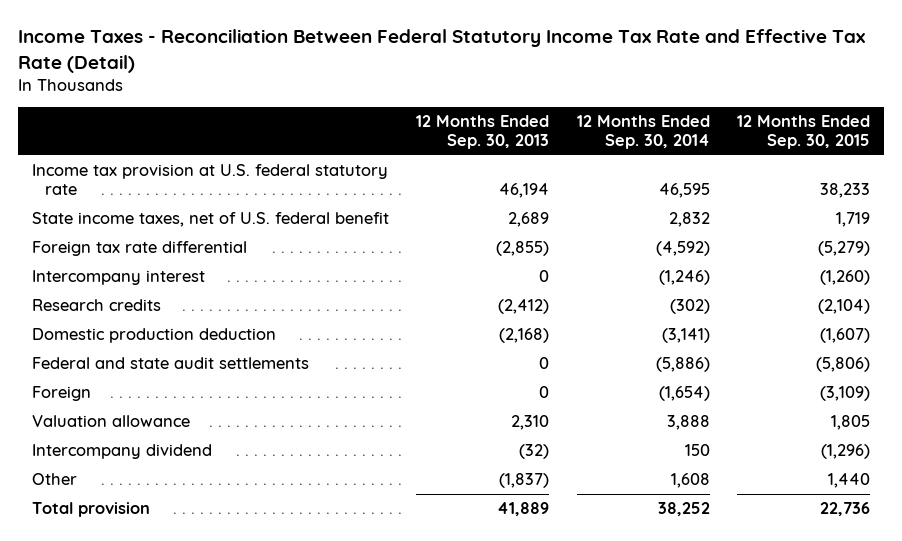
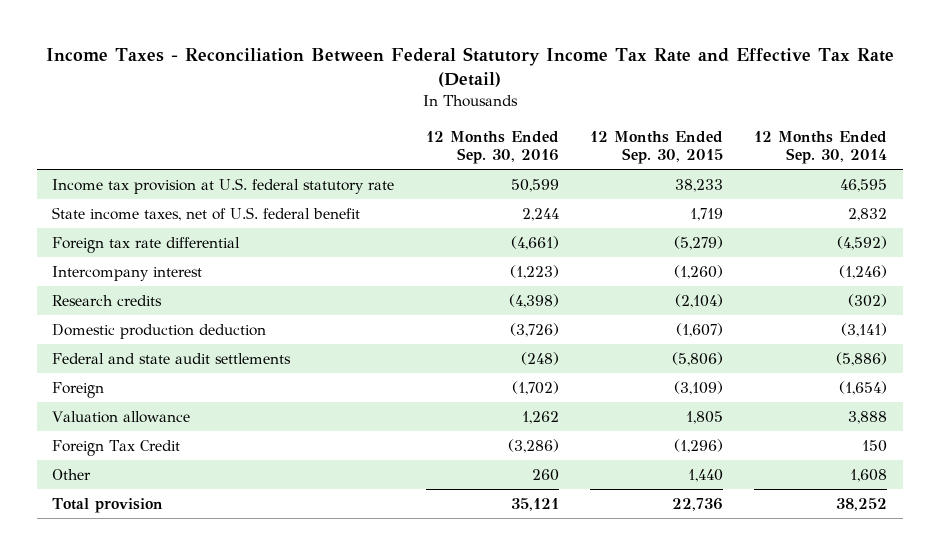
[416,115,550,150] 12 Months Ended Sep. 30, 2013 -> none
none -> [425,130,559,165] 12 Months Ended Sep. 30, 2016
[31,444,212,460] Intercompany dividend -> [52,439,181,456] Foreign Tax Credit

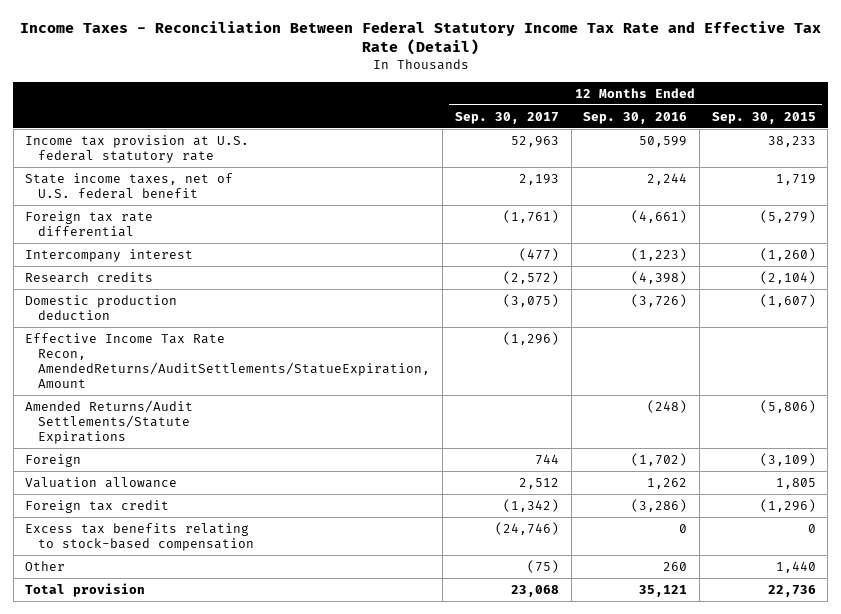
[753,130,887,165] 12 Months Ended Sep. 30, 2014 -> none
none -> [454,111,559,124] Sep. 30, 2017
none -> [25,332,431,388] Effective Income Tax Rate Recon, AmendedReturns/AuditSettlements/StatueExpiration, Amount
[52,352,292,364] Federal and state audit settlements -> [25,399,194,444] Amended Returns/Audit Settlements/Statute Expirations
[52,439,181,456] Foreign Tax Credit -> [25,499,170,513] Foreign tax credit
none -> [25,522,255,551] Excess tax benefits relating to stock-based compensation

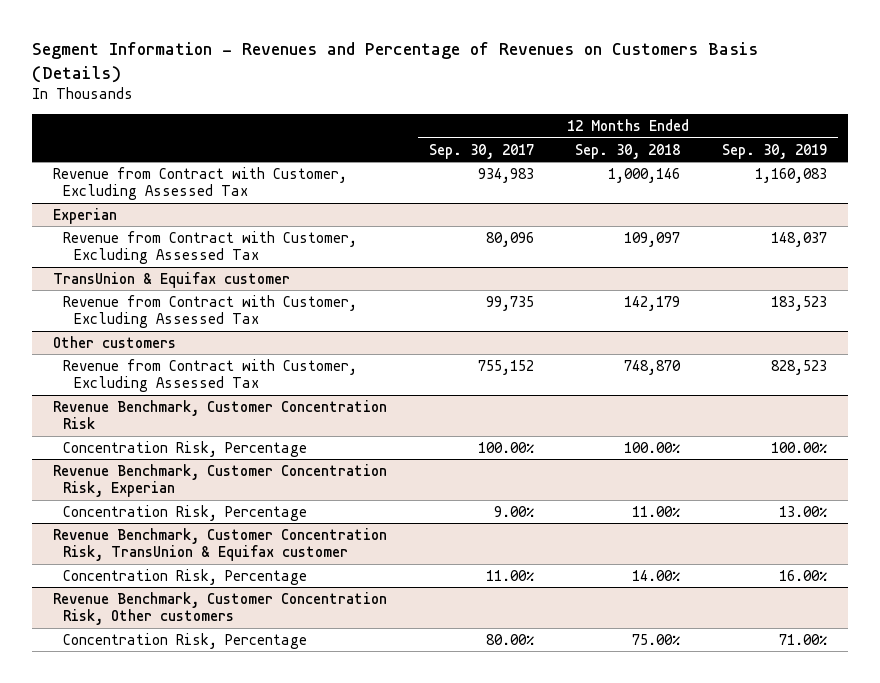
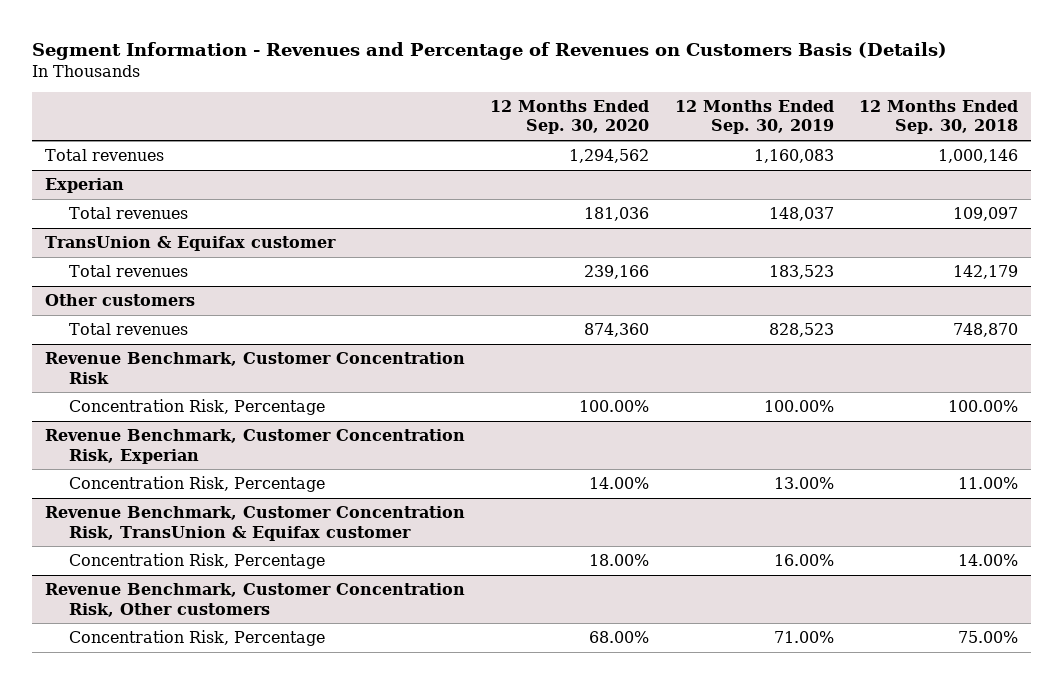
[428,143,534,159] Sep. 30, 2017 -> none
none -> [490,99,650,135] 12 Months Ended Sep. 30, 2020
[52,166,347,201] Revenue from Contract with Customer, Excluding Assessed Tax -> [44,148,164,161] Total revenues
[63,230,358,265] Revenue from Contract with Customer, Excluding Assessed Tax -> [68,206,188,219] Total revenues
[63,294,358,329] Revenue from Contract with Customer, Excluding Assessed Tax -> [68,264,188,277] Total revenues
[63,358,358,393] Revenue from Contract with Customer, Excluding Assessed Tax -> [68,322,188,335] Total revenues

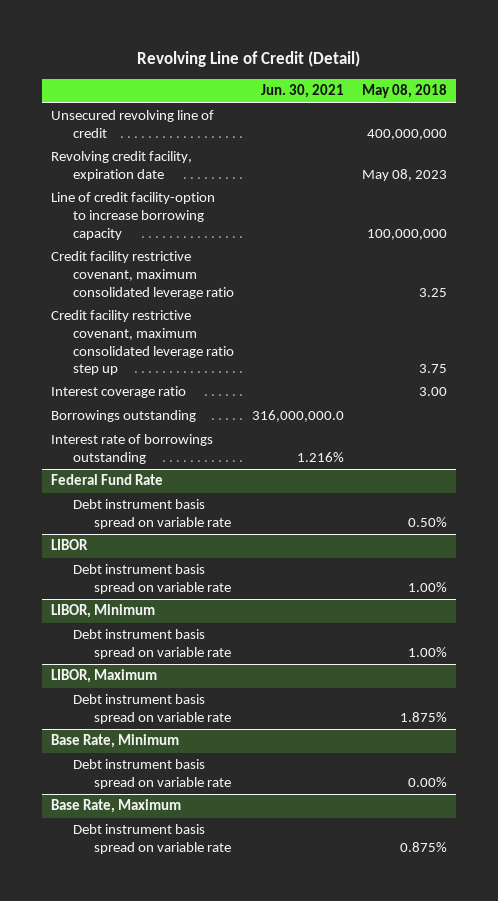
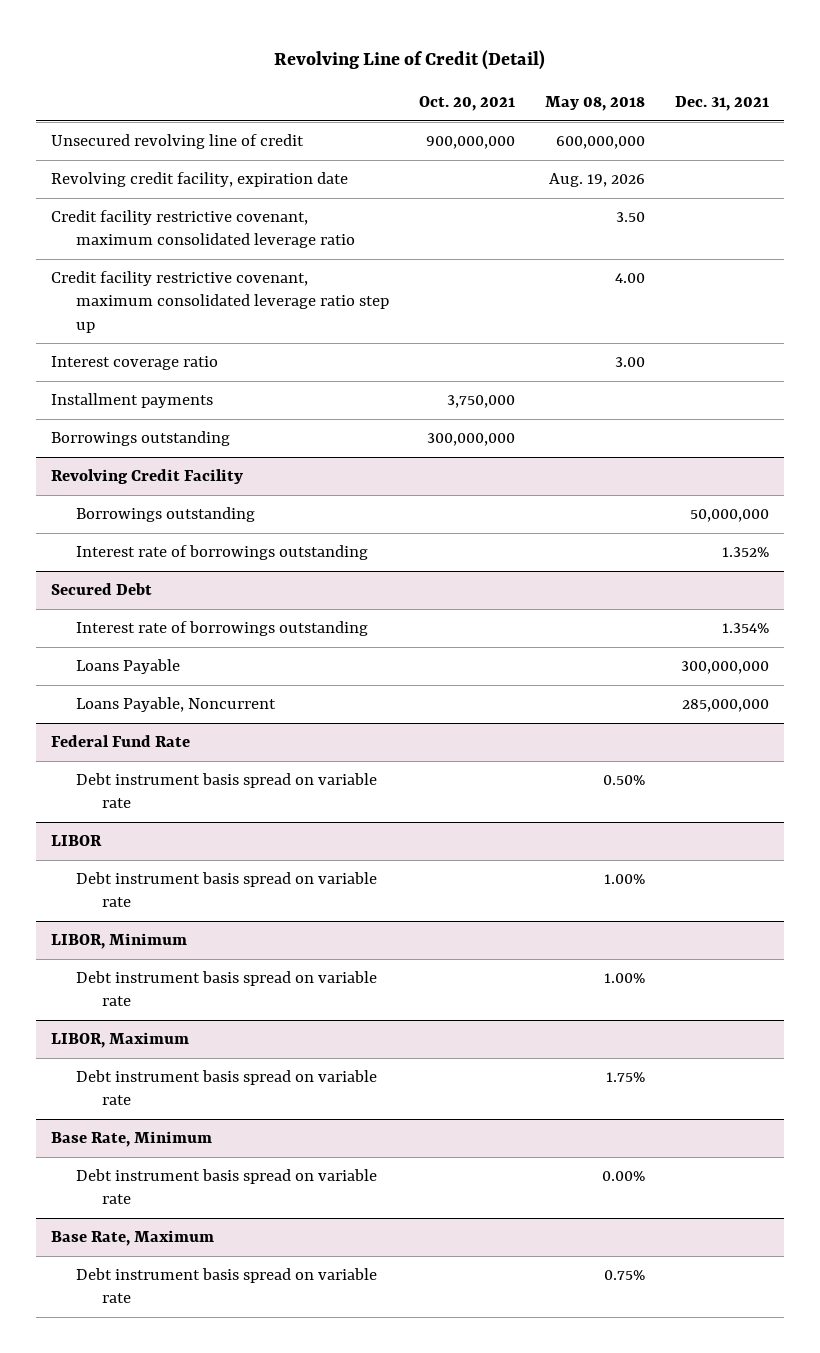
[260,84,344,99] Jun. 30, 2021 -> none
none -> [419,95,516,111] Oct. 20, 2021
none -> [675,95,770,111] Dec. 31, 2021
[50,192,215,240] Line of credit facility-option to increase borrowing capacity -> none
[367,129,448,141] 400,000,000 -> [556,136,646,150] 600,000,000
[362,169,448,182] May 08, 2023 -> [549,173,646,188] Aug. 19, 2026
[419,287,448,297] 3.25 -> [616,212,646,223] 3.50
[419,364,448,374] 3.75 -> [615,273,646,284] 4.00
none -> [51,393,214,409] Installment payments
none -> [51,469,244,485] Revolving Credit Facility
none -> [76,507,256,523] Borrowings outstanding
none -> [51,583,153,596] Secured Debt
none -> [76,621,369,637] Interest rate of borrowings outstanding
none -> [76,659,181,675] Loans Payable
none -> [76,697,277,713] Loans Payable, Noncurrent
[400,712,448,723] 1.875% -> [606,1072,646,1083] 1.75%
[400,842,448,853] 0.875% -> [604,1270,646,1281] 0.75%

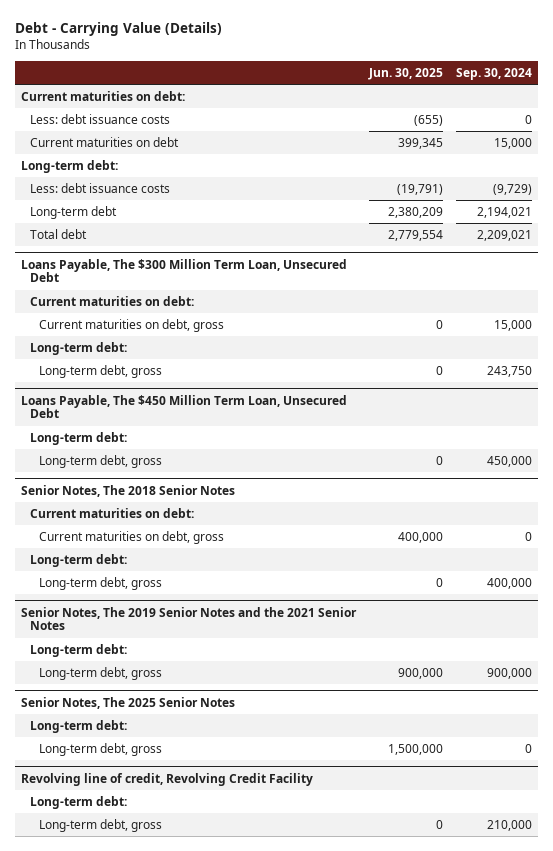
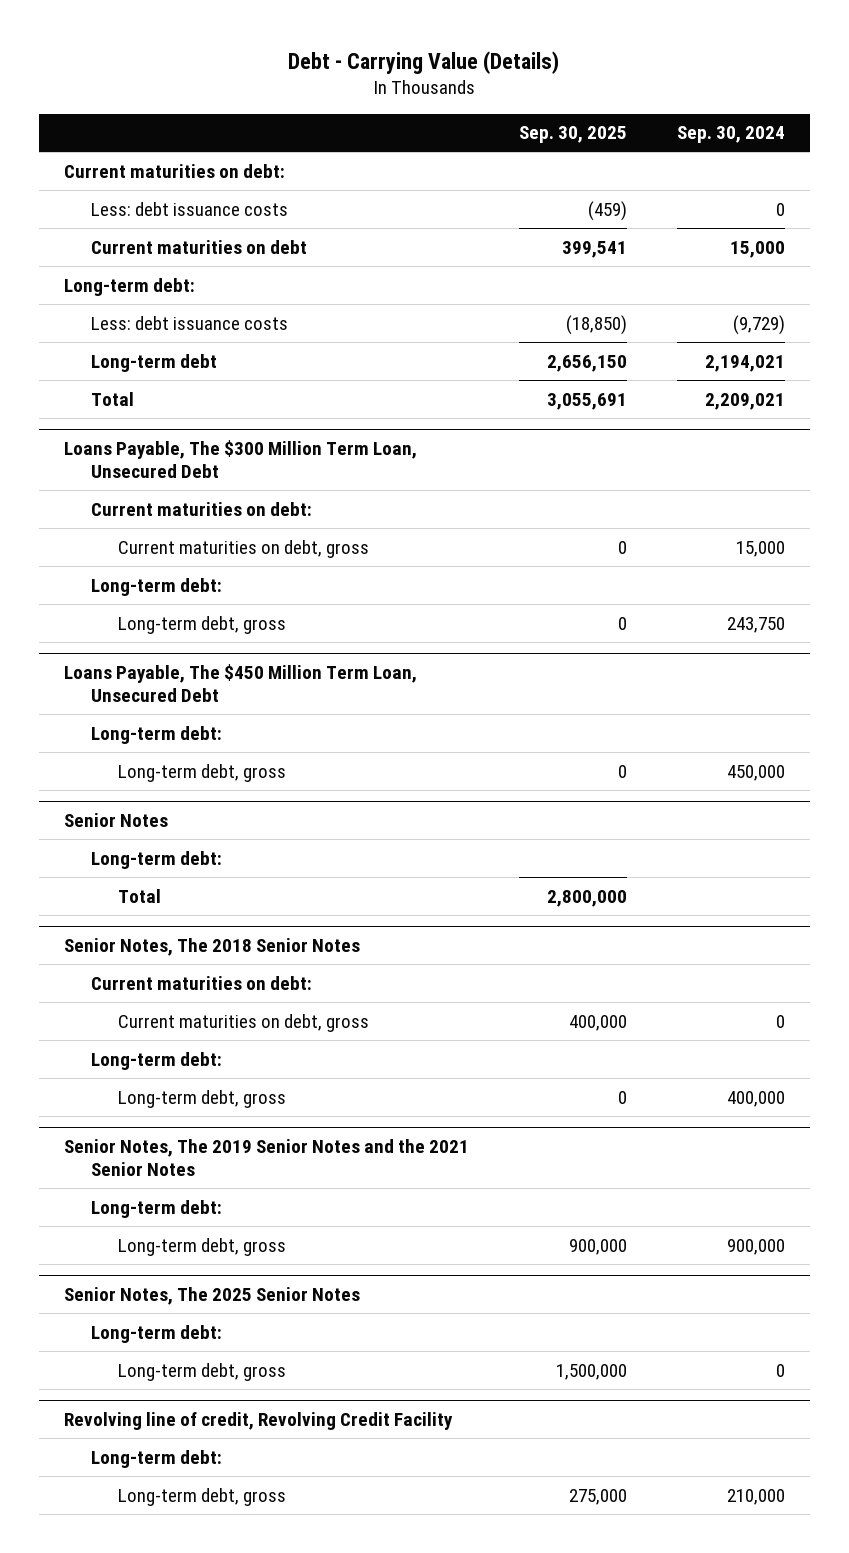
[368,67,444,80] Jun. 30, 2025 -> none
none -> [518,126,627,144] Sep. 30, 2025
[29,228,87,239] Total debt -> [90,391,134,406] Total
none -> [63,813,168,828] Senior Notes
none -> [90,850,222,869] Long-term debt:
none -> [117,888,161,903] Total

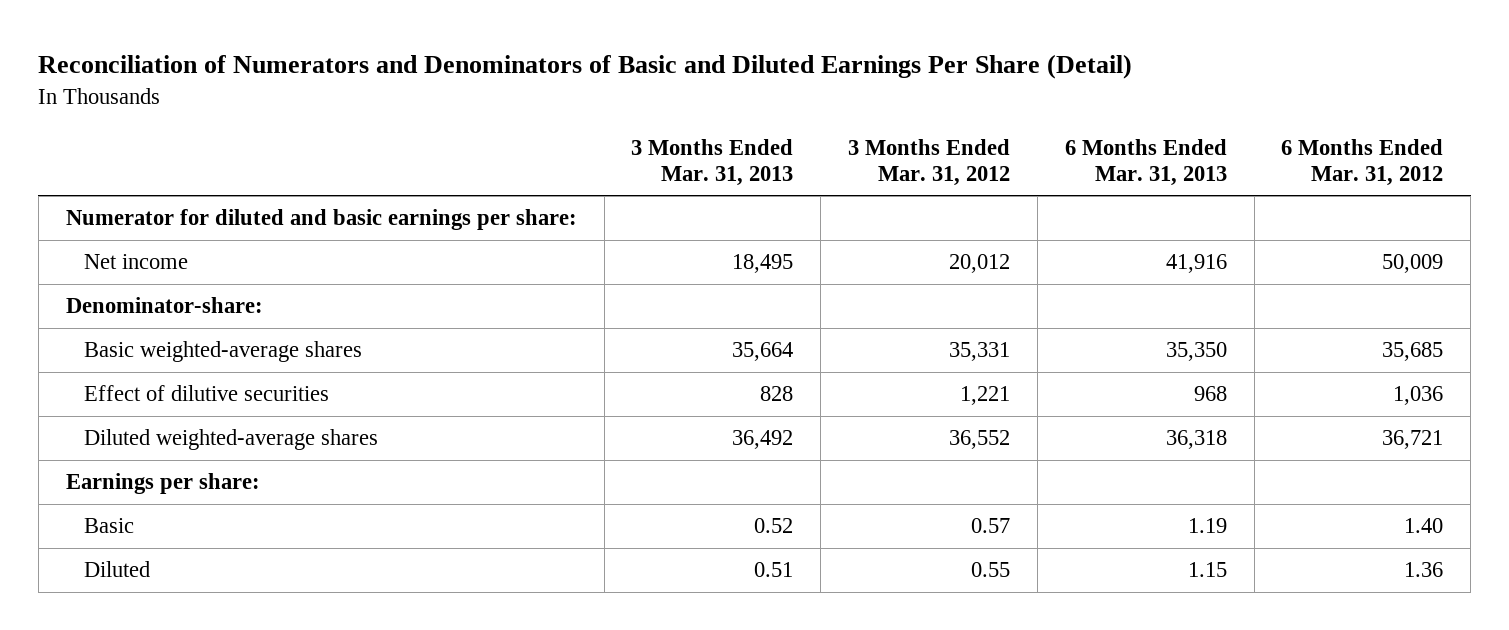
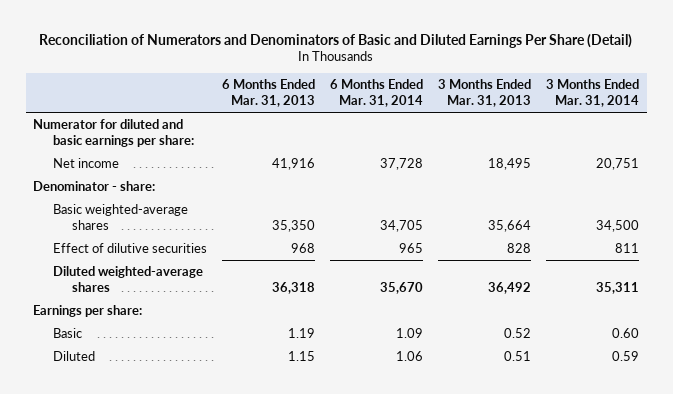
[848,139,1011,186] 3 Months Ended Mar. 31, 2012 -> none
[1281,139,1444,186] 6 Months Ended Mar. 31, 2012 -> none
none -> [330,79,424,107] 6 Months Ended Mar. 31, 2014
none -> [546,79,640,107] 3 Months Ended Mar. 31, 2014
[65,297,263,314] Denominator-share: -> [33,180,156,191] Denominator - share:

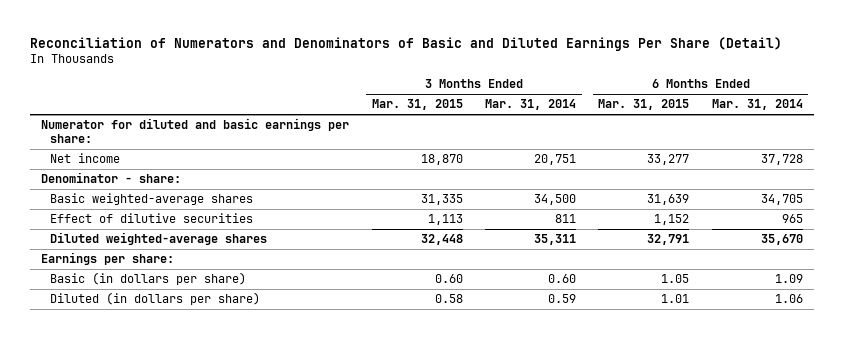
[221,79,315,107] 6 Months Ended Mar. 31, 2013 -> none
[438,79,532,107] 3 Months Ended Mar. 31, 2013 -> none
none -> [371,99,463,111] Mar. 31, 2015
none -> [598,99,690,111] Mar. 31, 2015
[52,327,82,338] Basic -> [50,272,247,286] Basic (in dollars per share)
[52,350,95,361] Diluted -> [50,292,261,306] Diluted (in dollars per share)

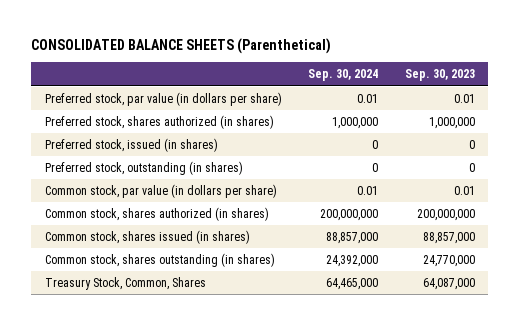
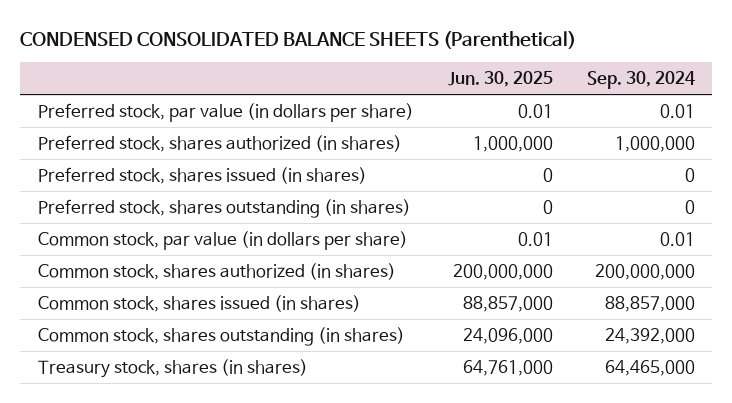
[31,38,332,55] CONSOLIDATED BALANCE SHEETS (Parenthetical) -> [20,30,577,49] CONDENSED CONSOLIDATED BALANCE SHEETS (Parenthetical)
[404,69,475,82] Sep. 30, 2023 -> none
none -> [447,71,553,88] Jun. 30, 2025
[44,138,218,153] Preferred stock, issued (in shares) -> [37,166,367,184] Preferred stock, shares issued (in shares)
[44,161,243,176] Preferred stock, outstanding (in shares) -> [37,198,411,218] Preferred stock, shares outstanding (in shares)
[44,277,206,291] Treasury Stock, Common, Shares -> [37,358,308,378] Treasury stock, shares (in shares)

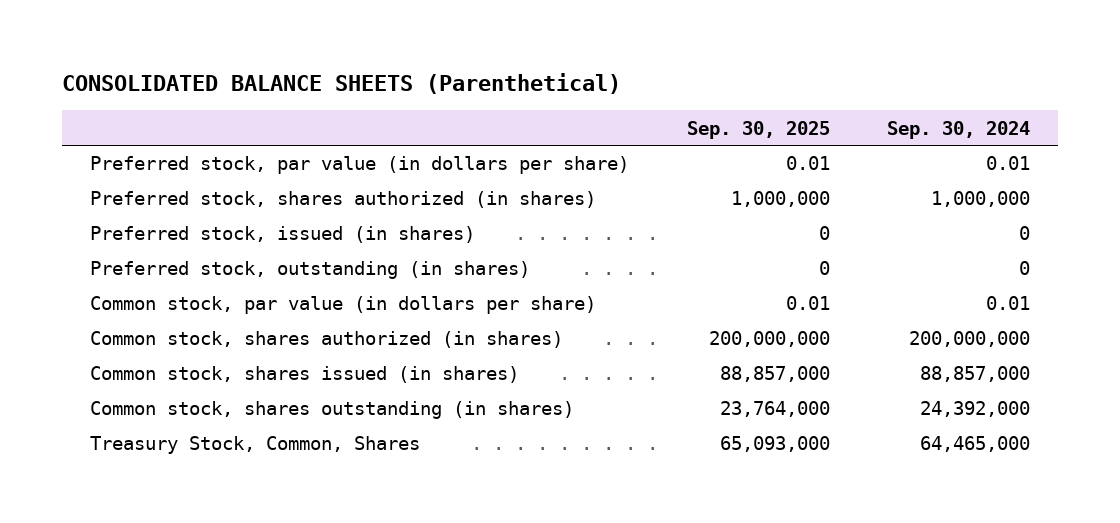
[20,30,577,49] CONDENSED CONSOLIDATED BALANCE SHEETS (Parenthetical) -> [61,73,621,95] CONSOLIDATED BALANCE SHEETS (Parenthetical)
[447,71,553,88] Jun. 30, 2025 -> none
none -> [686,120,830,139] Sep. 30, 2025
[37,166,367,184] Preferred stock, shares issued (in shares) -> [90,226,476,244] Preferred stock, issued (in shares)
[37,198,411,218] Preferred stock, shares outstanding (in shares) -> [90,261,531,280] Preferred stock, outstanding (in shares)
[37,358,308,378] Treasury stock, shares (in shares) -> [90,436,421,455] Treasury Stock, Common, Shares

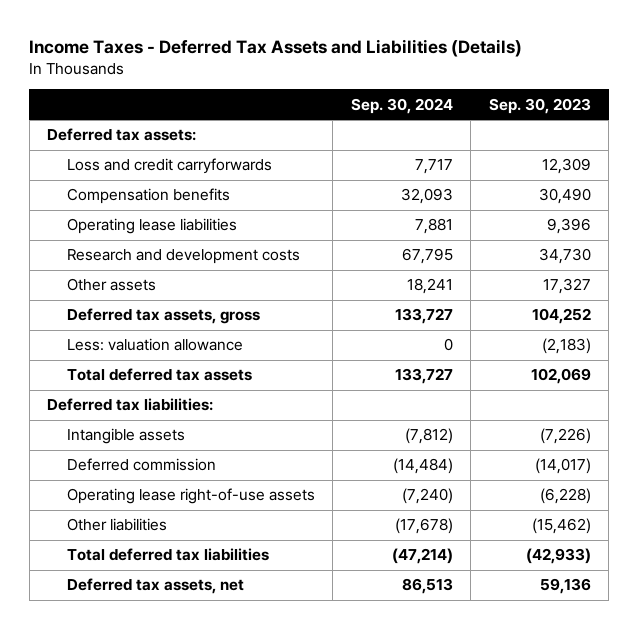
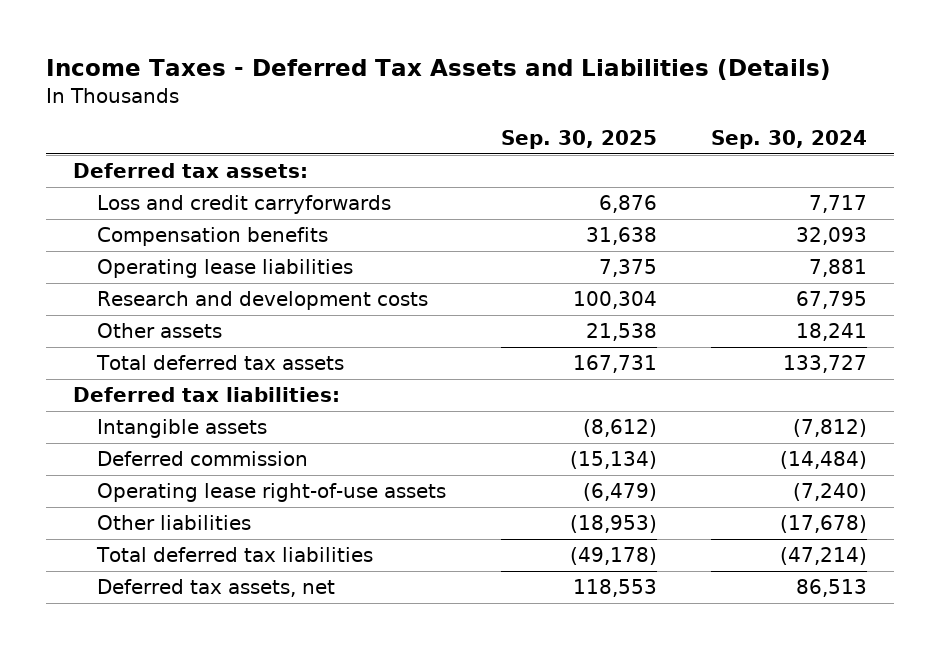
[488,97,591,114] Sep. 30, 2023 -> none
none -> [500,129,657,149] Sep. 30, 2025
[66,308,260,325] Deferred tax assets, gross -> none
[66,338,243,352] Less: valuation allowance -> none

